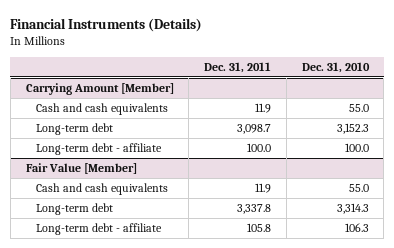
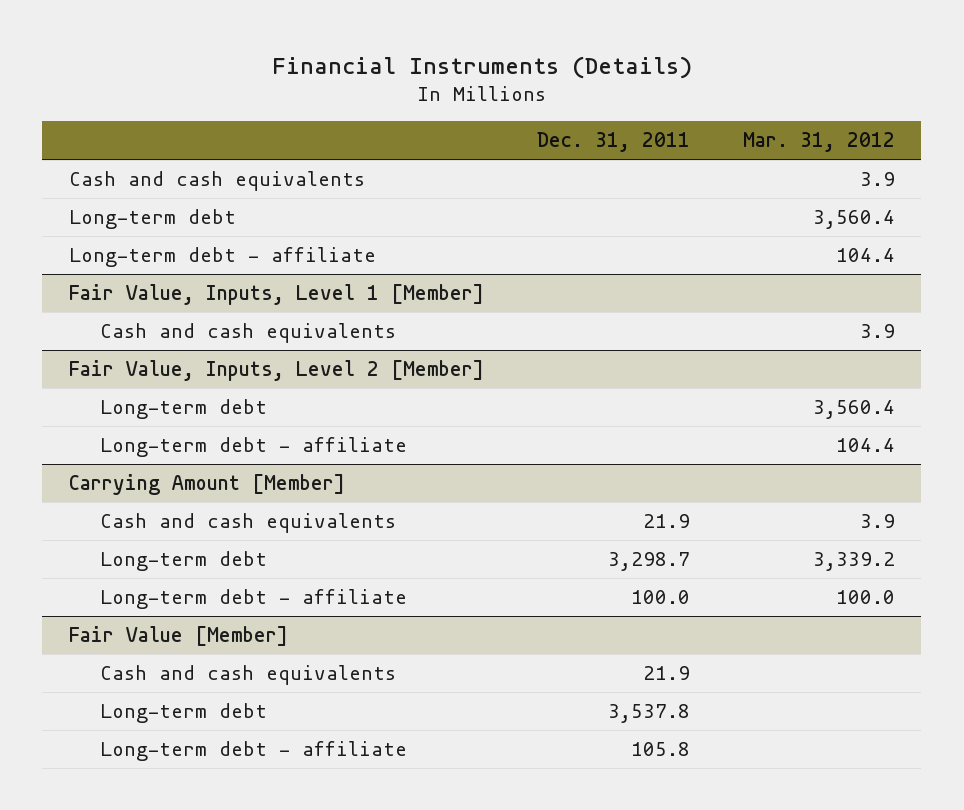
[301,61,370,73] Dec. 31, 2010 -> none
none -> [742,132,895,153] Mar. 31, 2012
none -> [68,170,365,191] Cash and cash equivalents
none -> [68,208,236,229] Long-term debt
none -> [68,246,376,267] Long-term debt - affiliate
none -> [68,283,484,305] Fair Value, Inputs, Level 1 [Member]
none -> [100,322,397,343] Cash and cash equivalents
none -> [68,359,484,381] Fair Value, Inputs, Level 2 [Member]
none -> [100,398,268,419] Long-term debt
none -> [100,436,408,457] Long-term debt - affiliate
[255,102,272,113] 11.9 -> [642,513,690,528] 21.9
[237,123,272,134] 3,098.7 -> [607,551,690,571] 3,298.7
[255,182,272,193] 11.9 -> [642,665,690,680] 21.9
[237,203,272,214] 3,337.8 -> [607,703,690,723] 3,537.8

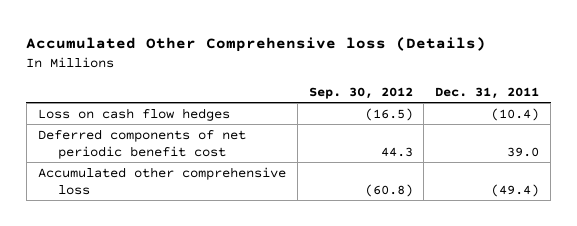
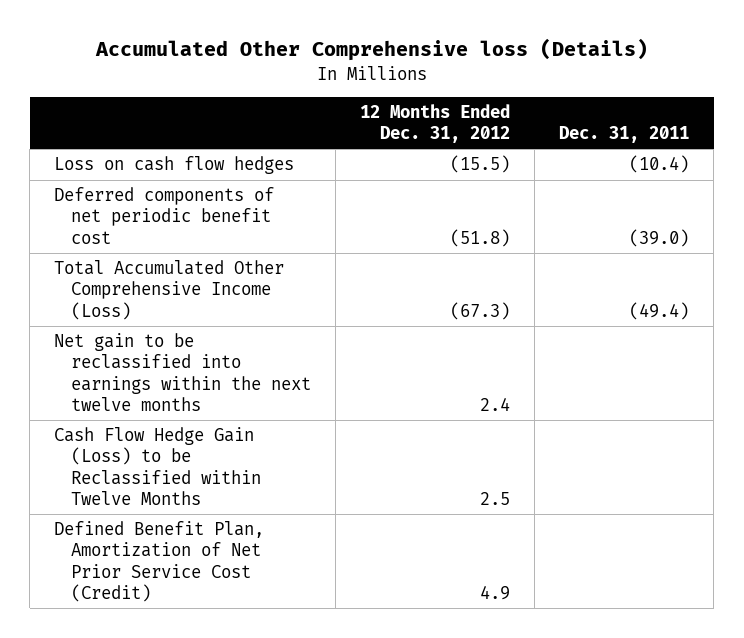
[308,87,413,100] Sep. 30, 2012 -> none
none -> [360,103,511,144] 12 Months Ended Dec. 31, 2012
[507,146,540,157] 39.0 -> [629,228,690,247] (39.0)
[37,166,286,195] Accumulated other comprehensive loss -> [54,260,285,320] Total Accumulated Other Comprehensive Income (Loss)
none -> [54,333,312,411] Net gain to be reclassified into earnings within the next twelve months
none -> [54,427,262,505] Cash Flow Hedge Gain (Loss) to be Reclassified within Twelve Months
none -> [54,521,265,602] Defined Benefit Plan, Amortization of Net Prior Service Cost (Credit)

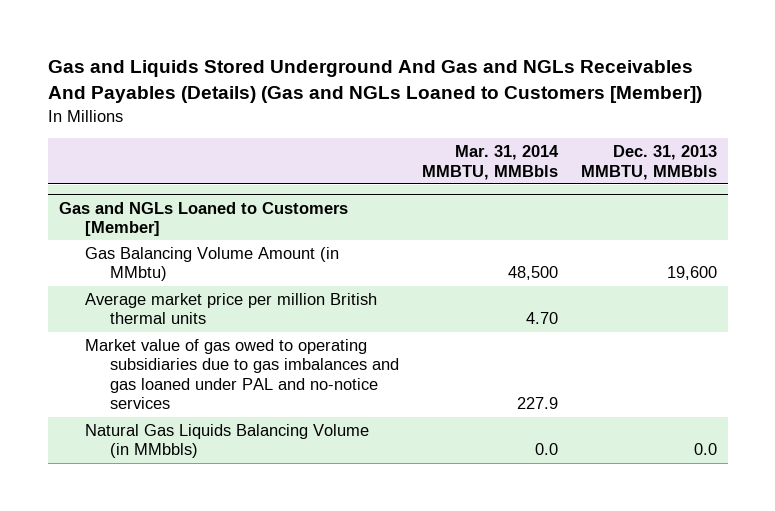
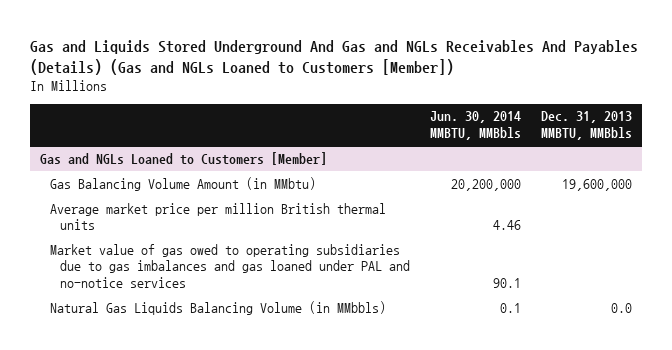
[422,145,560,180] Mar. 31, 2014 MMBTU, MMBbls -> none
none -> [429,111,521,141] Jun. 30, 2014 MMBTU, MMBbls
[666,266,717,281] 19,600 -> [561,178,632,191] 19,600,000

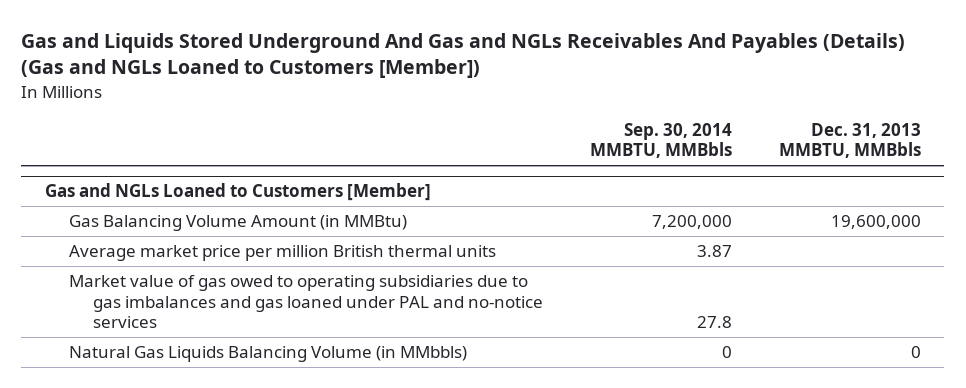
[429,111,521,141] Jun. 30, 2014 MMBTU, MMBbls -> none
none -> [590,122,733,159] Sep. 30, 2014 MMBTU, MMBbls
[49,176,316,191] Gas Balancing Volume Amount (in MMbtu) -> [69,215,408,232] Gas Balancing Volume Amount (in MMBtu)
[610,302,632,313] 0.0 -> [910,346,921,359] 0

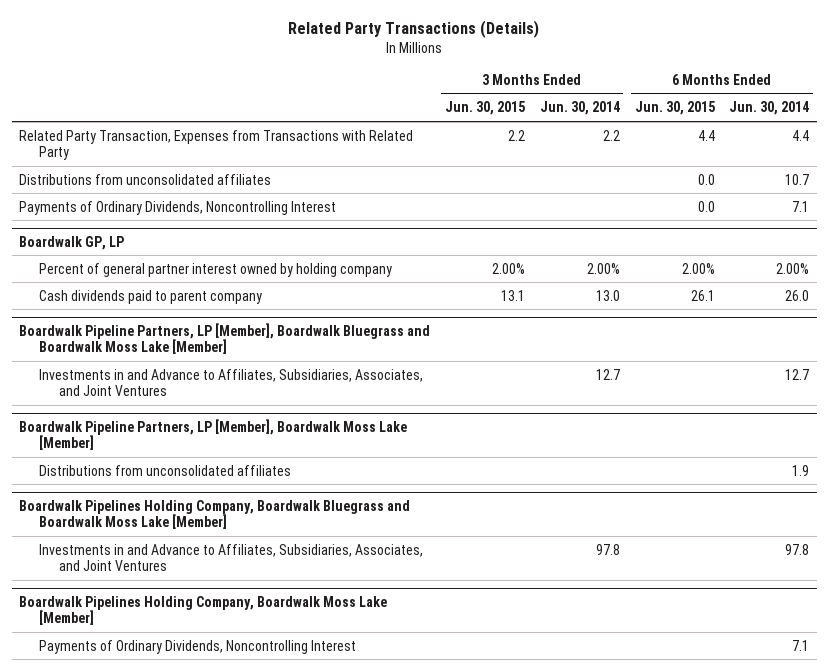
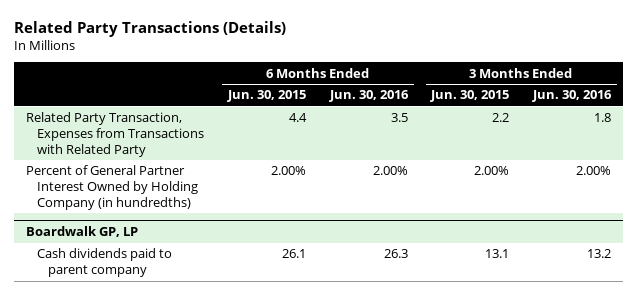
[539,101,620,116] Jun. 30, 2014 -> none
[729,101,810,116] Jun. 30, 2014 -> none
none -> [328,90,409,103] Jun. 30, 2016
none -> [532,90,613,103] Jun. 30, 2016
[19,173,272,185] Distributions from unconsolidated affiliates -> none
[19,200,337,215] Payments of Ordinary Dividends, Noncontrolling Interest -> none
none -> [25,165,198,210] Percent of General Partner Interest Owned by Holding Company (in hundredths)
[39,262,393,277] Percent of general partner interest owned by holding company -> none
[19,322,431,355] Boardwalk Pipeline Partners, LP [Member], Boardwalk Bluegrass and Boardwalk Moss Lake [Member] -> none
[39,368,424,396] Investments in and Advance to Affiliates, Subsidiaries, Associates, and Joint Ventures -> none
[19,418,408,451] Boardwalk Pipeline Partners, LP [Member], Boardwalk Moss Lake [Member] -> none
[39,464,292,476] Distributions from unconsolidated affiliates -> none
[19,499,411,530] Boardwalk Pipelines Holding Company, Boardwalk Bluegrass and Boardwalk Moss Lake [Member] -> none
[39,543,424,571] Investments in and Advance to Affiliates, Subsidiaries, Associates, and Joint Ventures -> none
[19,595,388,626] Boardwalk Pipelines Holding Company, Boardwalk Moss Lake [Member] -> none
[39,639,357,654] Payments of Ordinary Dividends, Noncontrolling Interest -> none

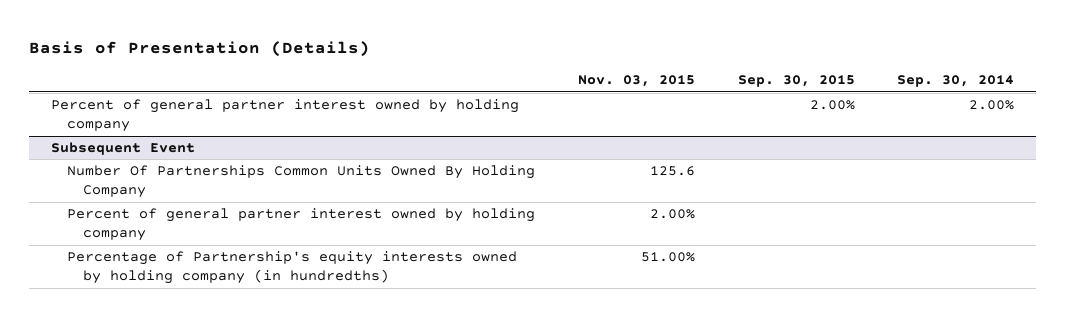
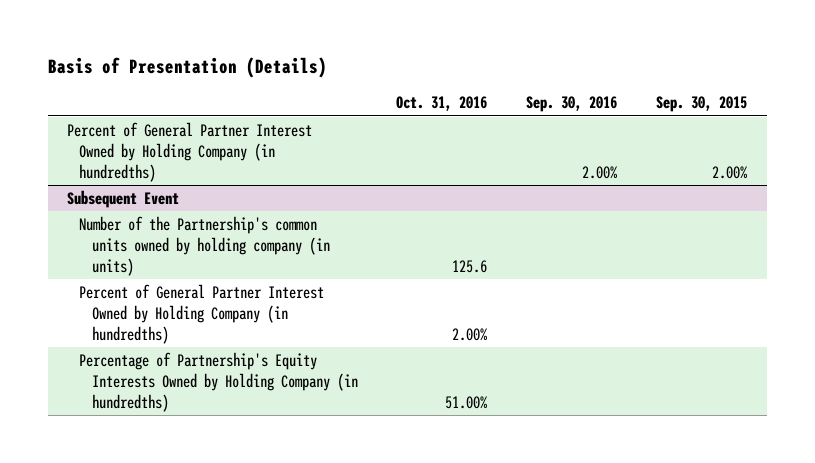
[577,75,695,88] Nov. 03, 2015 -> none
[897,75,1015,88] Sep. 30, 2014 -> none
none -> [396,96,488,112] Oct. 31, 2016
none -> [526,96,618,113] Sep. 30, 2016
[50,99,519,133] Percent of general partner interest owned by holding company -> [67,121,313,183] Percent of General Partner Interest Owned by Holding Company (in hundredths)
[67,165,536,199] Number Of Partnerships Common Units Owned By Holding Company -> [79,215,330,277] Number of the Partnership's common units owned by holding company (in units)
[67,208,536,242] Percent of general partner interest owned by holding company -> [79,283,325,345] Percent of General Partner Interest Owned by Holding Company (in hundredths)
[67,251,518,285] Percentage of Partnership's equity interests owned by holding company (in hundredths) -> [79,351,358,413] Percentage of Partnership's Equity Interests Owned by Holding Company (in hundredths)

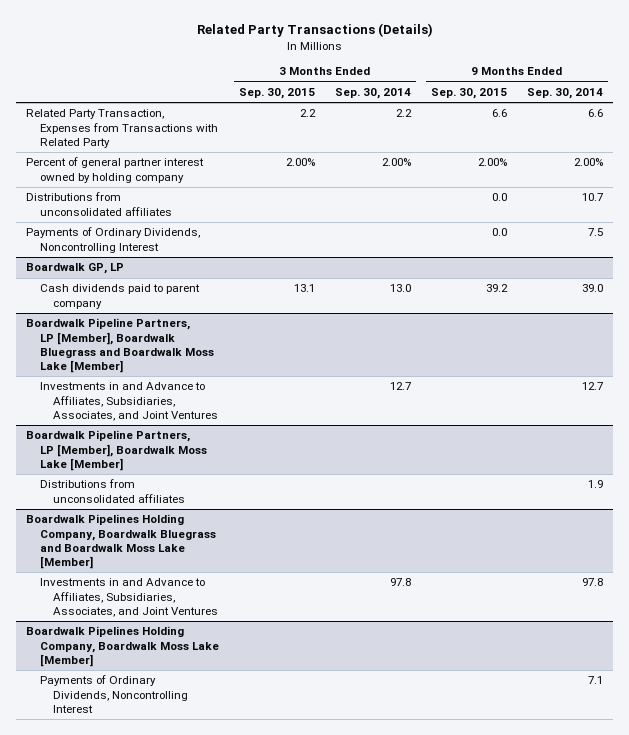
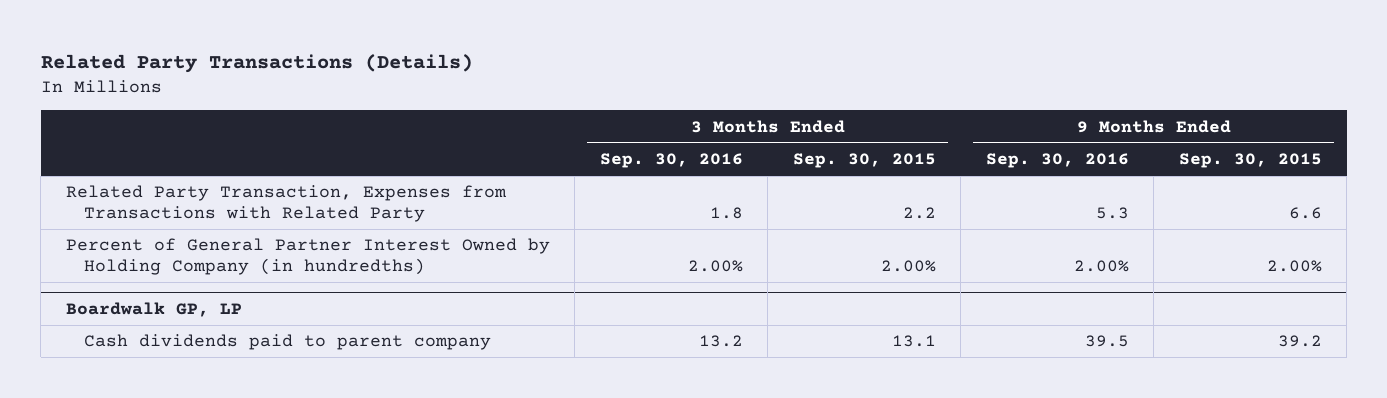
[334,87,411,99] Sep. 30, 2014 -> none
[526,87,603,99] Sep. 30, 2014 -> none
none -> [599,153,743,169] Sep. 30, 2016
none -> [985,153,1129,169] Sep. 30, 2016
[26,192,172,216] Distributions from unconsolidated affiliates -> none
[26,227,201,253] Payments of Ordinary Dividends, Noncontrolling Interest -> none
[26,157,205,183] Percent of general partner interest owned by holding company -> [65,238,550,276] Percent of General Partner Interest Owned by Holding Company (in hundredths)
[26,318,214,373] Boardwalk Pipeline Partners, LP [Member], Boardwalk Bluegrass and Boardwalk Moss Lake [Member] -> none
[39,382,218,421] Investments in and Advance to Affiliates, Subsidiaries, Associates, and Joint Ventures -> none
[26,430,207,471] Boardwalk Pipeline Partners, LP [Member], Boardwalk Moss Lake [Member] -> none
[39,479,185,503] Distributions from unconsolidated affiliates -> none
[26,514,216,569] Boardwalk Pipelines Holding Company, Boardwalk Bluegrass and Boardwalk Moss Lake [Member] -> none
[39,578,218,617] Investments in and Advance to Affiliates, Subsidiaries, Associates, and Joint Ventures -> none
[26,626,219,667] Boardwalk Pipelines Holding Company, Boardwalk Moss Lake [Member] -> none
[39,675,188,713] Payments of Ordinary Dividends, Noncontrolling Interest -> none

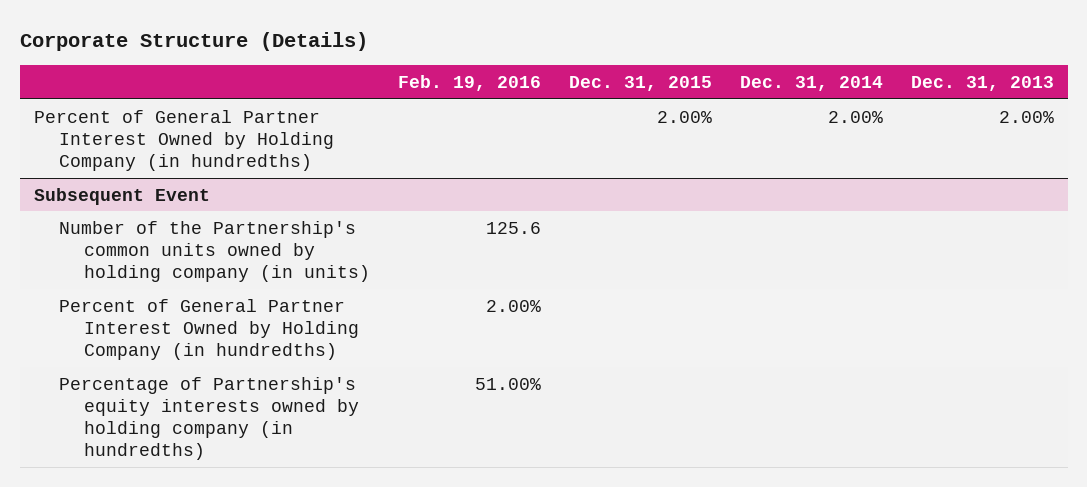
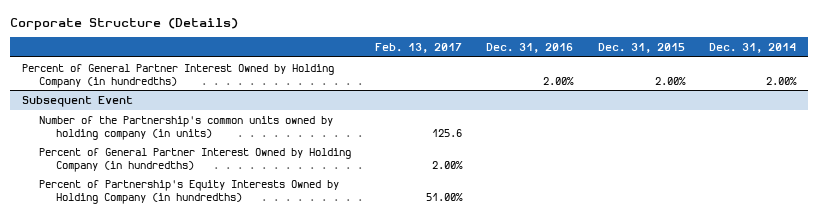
[397,74,541,91] Feb. 19, 2016 -> none
[910,75,1054,91] Dec. 31, 2013 -> none
none -> [375,43,463,54] Feb. 13, 2017
none -> [486,43,574,54] Dec. 31, 2016
[58,376,359,461] Percentage of Partnership's equity interests owned by holding company (in hundredths) -> [38,179,339,204] Percent of Partnership's Equity Interests Owned by Holding Company (in hundredths)

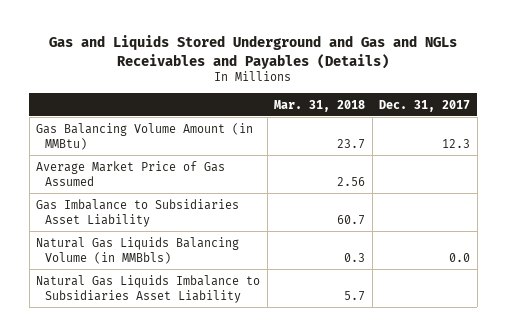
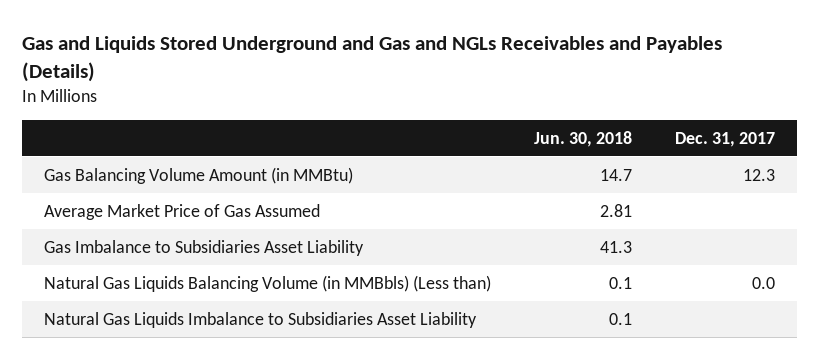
[274,99,366,112] Mar. 31, 2018 -> none
none -> [534,130,633,147] Jun. 30, 2018
[36,236,240,264] Natural Gas Liquids Balancing Volume (in MMBbls) -> [43,274,491,292] Natural Gas Liquids Balancing Volume (in MMBbls) (Less than)

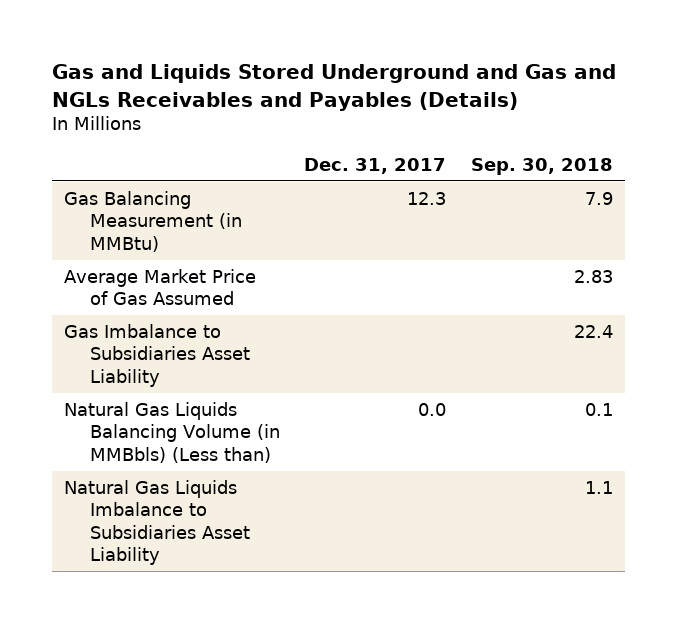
[534,130,633,147] Jun. 30, 2018 -> none
none -> [470,157,613,175] Sep. 30, 2018
[43,166,353,184] Gas Balancing Volume Amount (in MMBtu) -> [64,190,242,252] Gas Balancing Measurement (in MMBtu)

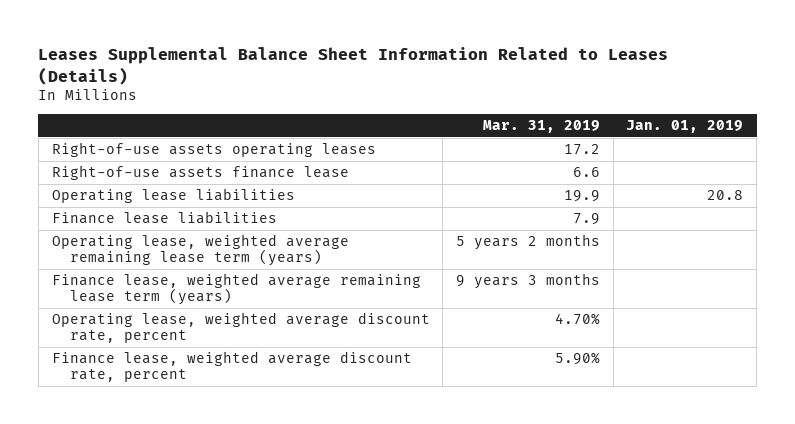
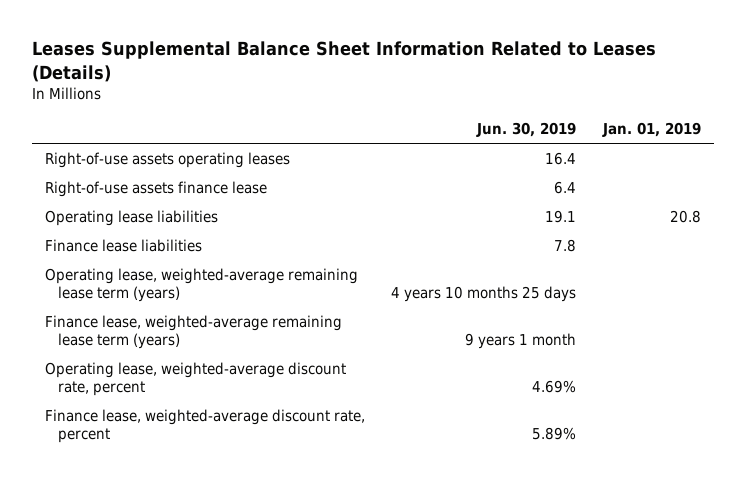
[483,120,601,134] Mar. 31, 2019 -> none
none -> [476,122,577,138] Jun. 30, 2019
[51,234,349,267] Operating lease, weighted average remaining lease term (years) -> [45,267,359,302] Operating lease, weighted-average remaining lease term (years)
[51,273,421,306] Finance lease, weighted average remaining lease term (years) -> [45,314,343,349] Finance lease, weighted-average remaining lease term (years)
[51,312,430,344] Operating lease, weighted average discount rate, percent -> [45,361,347,396] Operating lease, weighted-average discount rate, percent
[51,351,412,383] Finance lease, weighted average discount rate, percent -> [45,408,366,443] Finance lease, weighted-average discount rate, percent

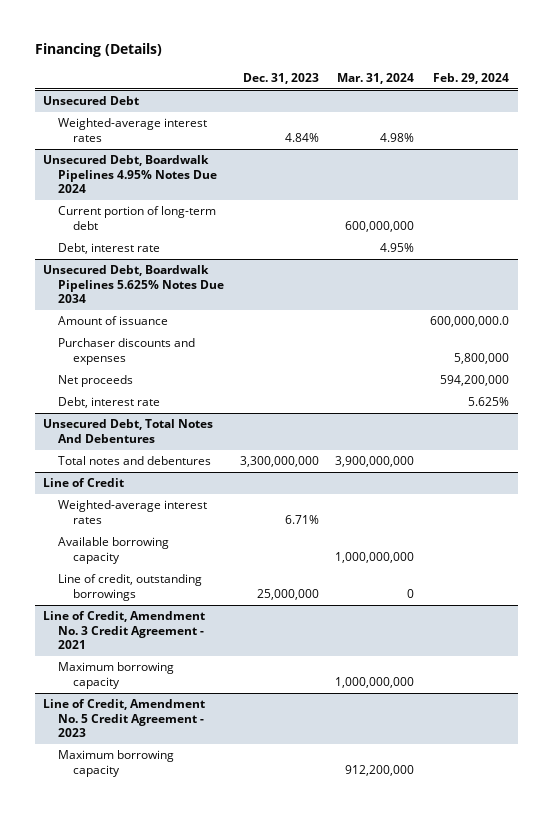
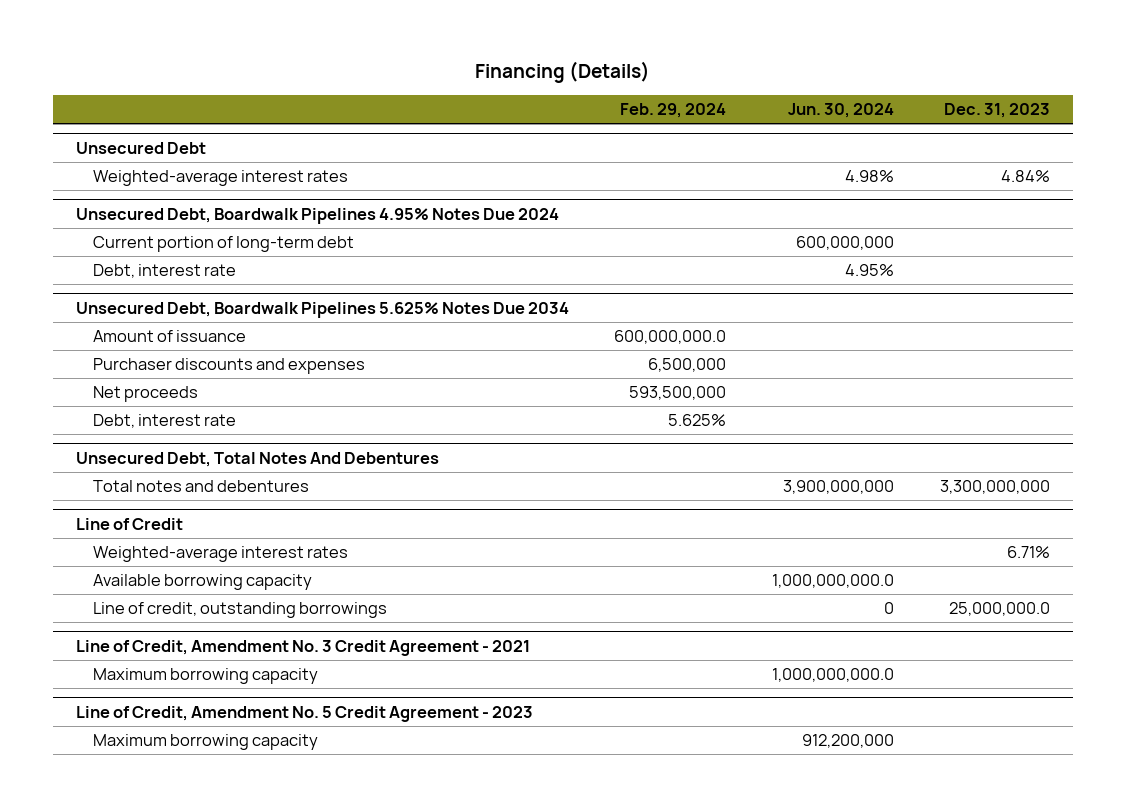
[337,72,415,84] Mar. 31, 2024 -> none
none -> [788,103,895,119] Jun. 30, 2024
[454,352,510,364] 5,800,000 -> [648,358,727,373] 6,500,000
[440,375,510,387] 594,200,000 -> [629,386,727,401] 593,500,000
[257,588,320,600] 25,000,000 -> [949,602,1051,617] 25,000,000.0

